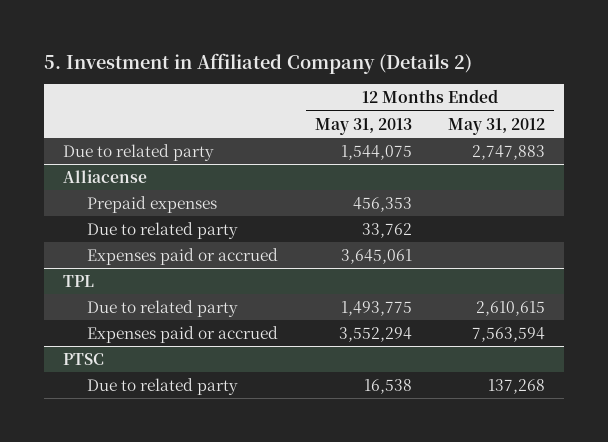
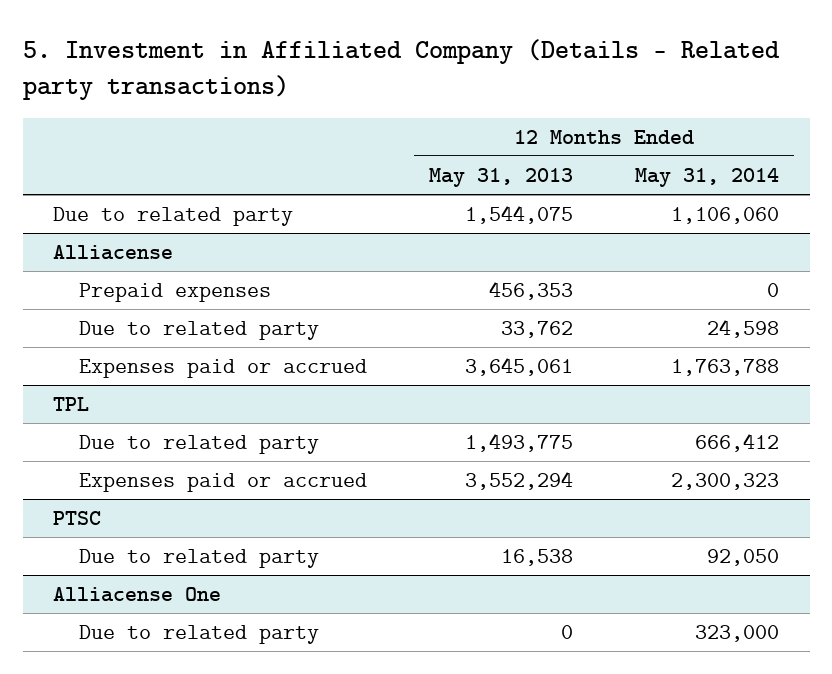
[44,52,473,74] 5. Investment in Affiliated Company (Details 2) -> [22,39,780,101] 5. Investment in Affiliated Company (Details - Related party transactions)
[448,117,546,135] May 31, 2012 -> none
none -> [634,167,779,187] May 31, 2014
none -> [53,587,222,603] Alliacense One
none -> [79,625,320,645] Due to related party

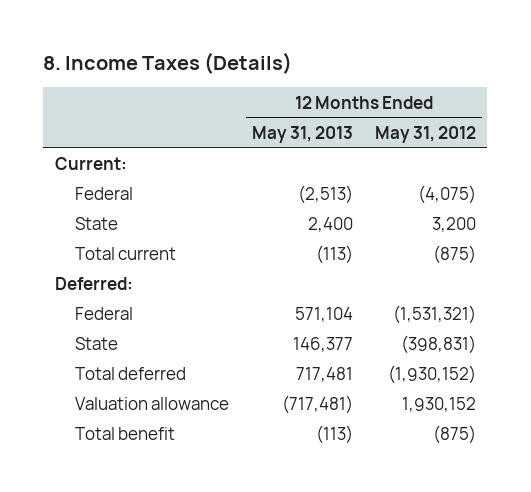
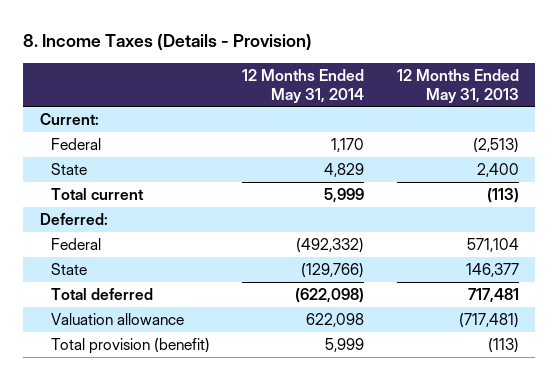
[43,52,293,75] 8. Income Taxes (Details) -> [23,34,313,51] 8. Income Taxes (Details - Provision)
[375,126,477,144] May 31, 2012 -> none
none -> [242,68,365,103] 12 Months Ended May 31, 2014
[75,427,176,441] Total benefit -> [51,338,211,355] Total provision (benefit)

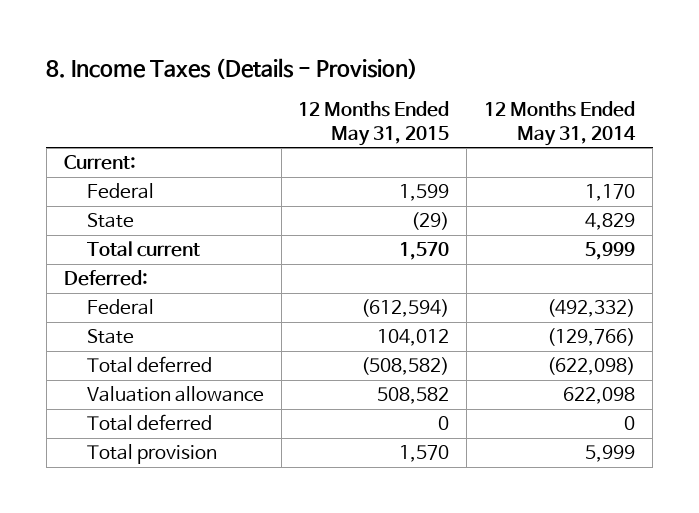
[396,68,519,103] 12 Months Ended May 31, 2013 -> none
none -> [298,101,450,146] 12 Months Ended May 31, 2015
none -> [86,414,212,432] Total deferred
[51,338,211,355] Total provision (benefit) -> [86,444,217,465] Total provision

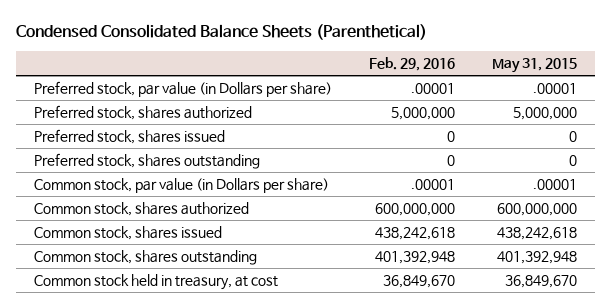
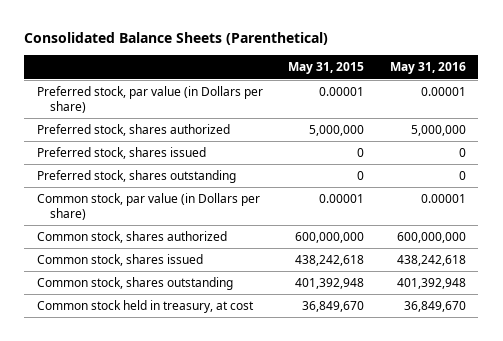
[15,24,427,41] Condensed Consolidated Balance Sheets (Parenthetical) -> [24,32,329,46] Consolidated Balance Sheets (Parenthetical)
[368,56,455,71] Feb. 29, 2016 -> none
none -> [389,62,466,75] May 31, 2016
[532,83,577,95] .00001 -> [319,87,365,97] 0.00001
[532,179,577,191] .00001 -> [319,194,365,204] 0.00001

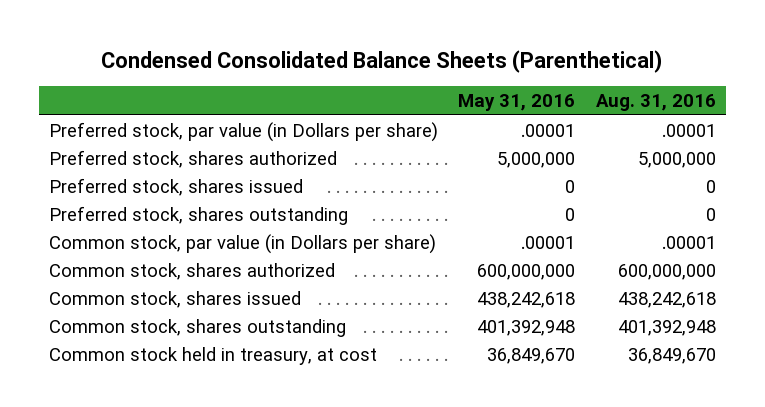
[24,32,329,46] Consolidated Balance Sheets (Parenthetical) -> [101,49,663,73] Condensed Consolidated Balance Sheets (Parenthetical)
[288,62,365,75] May 31, 2015 -> none
none -> [595,94,716,112] Aug. 31, 2016
[420,87,466,97] 0.00001 -> [521,123,576,137] .00001
[420,194,466,204] 0.00001 -> [521,235,576,249] .00001

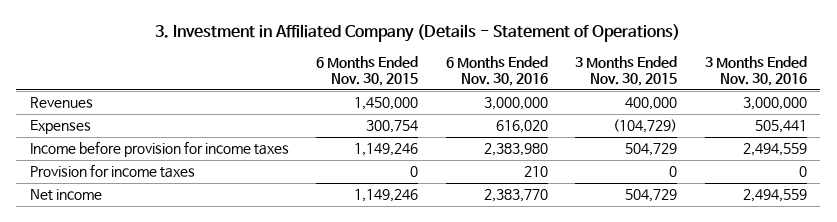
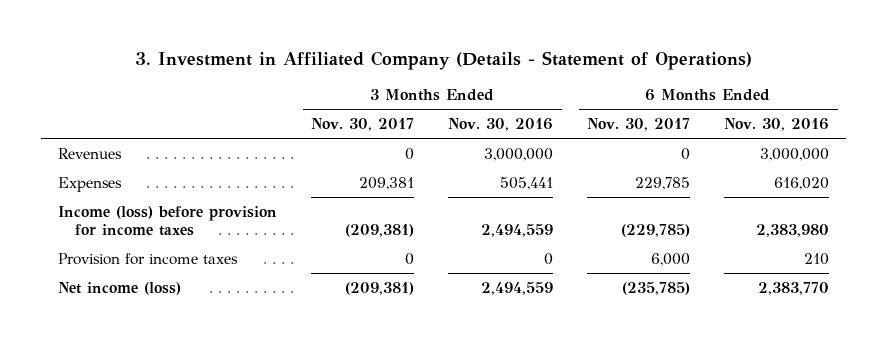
[316,56,419,87] 6 Months Ended Nov. 30, 2015 -> none
[575,56,678,87] 3 Months Ended Nov. 30, 2015 -> none
none -> [311,118,415,132] Nov. 30, 2017
none -> [587,118,691,132] Nov. 30, 2017
[29,141,289,158] Income before provision for income taxes -> [57,205,277,237] Income (loss) before provision for income taxes
[29,189,102,202] Net income -> [57,281,181,295] Net income (loss)

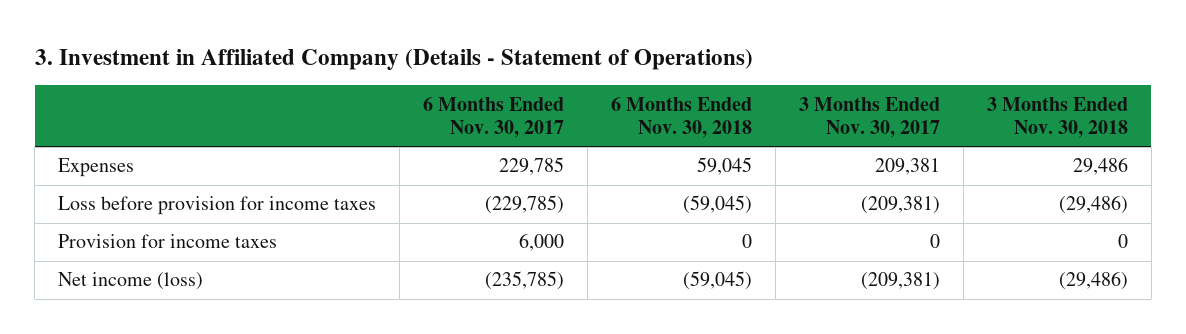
[448,118,554,132] Nov. 30, 2016 -> none
[724,118,830,132] Nov. 30, 2016 -> none
none -> [610,96,752,138] 6 Months Ended Nov. 30, 2018
none -> [986,96,1128,138] 3 Months Ended Nov. 30, 2018
[57,147,122,159] Revenues -> none
[57,205,277,237] Income (loss) before provision for income taxes -> [58,196,377,216] Loss before provision for income taxes

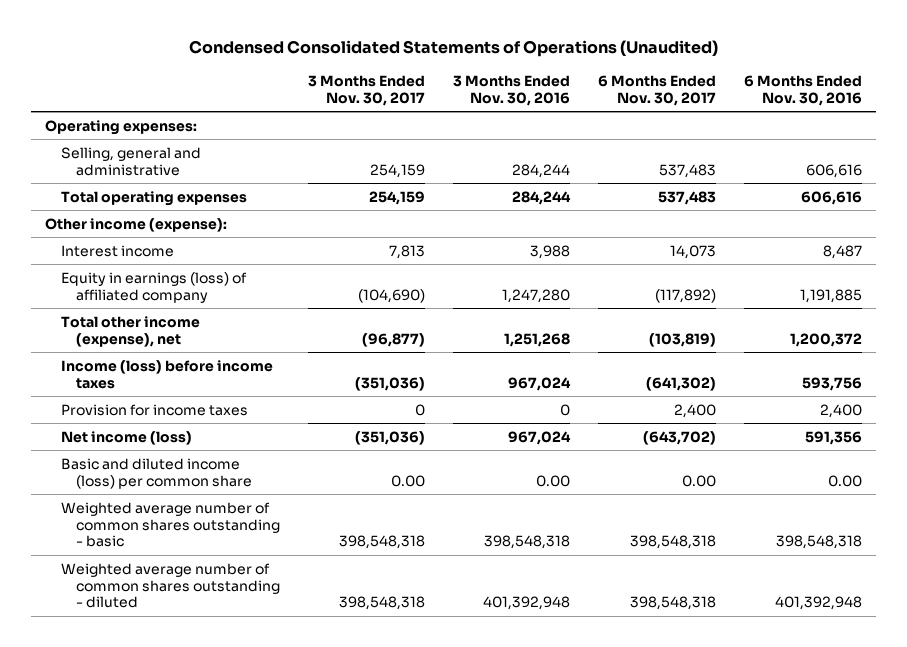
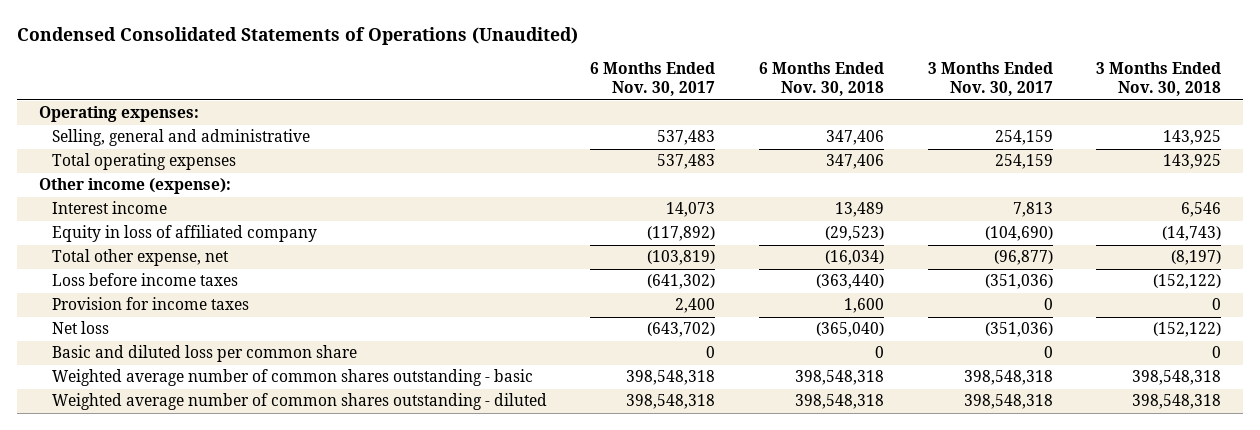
[453,74,571,106] 3 Months Ended Nov. 30, 2016 -> none
[743,74,862,106] 6 Months Ended Nov. 30, 2016 -> none
none -> [758,61,884,97] 6 Months Ended Nov. 30, 2018
none -> [1096,61,1222,97] 3 Months Ended Nov. 30, 2018
[60,271,247,303] Equity in earnings (loss) of affiliated company -> [51,225,317,243] Equity in loss of affiliated company
[60,315,200,347] Total other income (expense), net -> [51,249,229,267] Total other expense, net
[60,359,273,389] Income (loss) before income taxes -> [51,273,238,287] Loss before income taxes
[60,430,192,445] Net income (loss) -> [51,321,109,335] Net loss
[60,457,253,489] Basic and diluted income (loss) per common share -> [51,345,357,363] Basic and diluted loss per common share
[391,474,426,487] 0.00 -> [1043,346,1053,359] 0
[682,474,717,487] 0.00 -> [706,346,716,359] 0

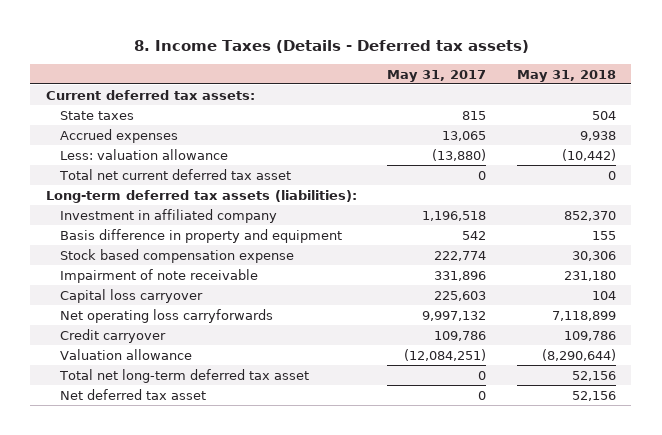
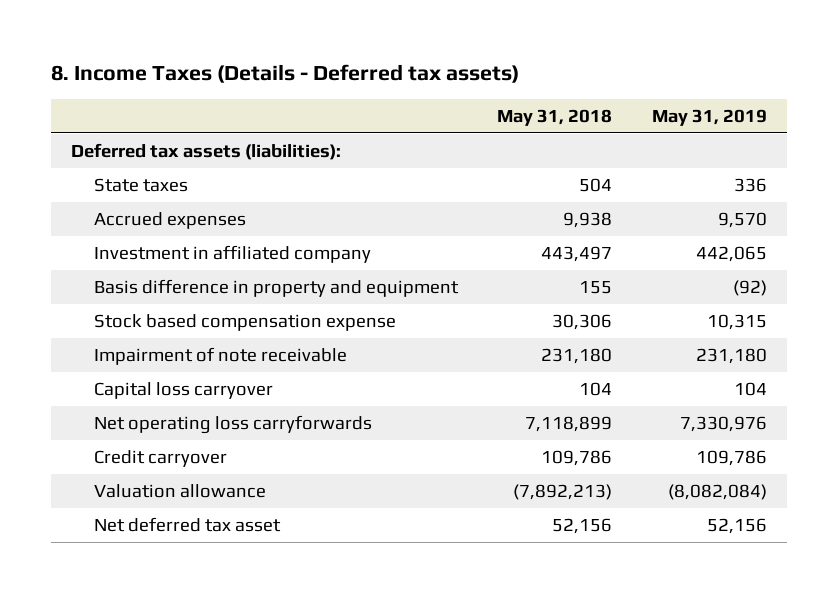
[387,69,487,82] May 31, 2017 -> none
none -> [651,108,767,126] May 31, 2019
[45,89,255,100] Current deferred tax assets: -> [70,143,341,161] Deferred tax assets (liabilities):
[60,148,229,160] Less: valuation allowance -> none
[59,168,292,180] Total net current deferred tax asset -> none
[45,189,357,203] Long-term deferred tax assets (liabilities): -> none
[564,210,617,221] 852,370 -> [541,246,613,263] 443,497
[59,368,310,383] Total net long-term deferred tax asset -> none
[542,348,617,361] (8,290,644) -> [513,484,613,501] (7,892,213)

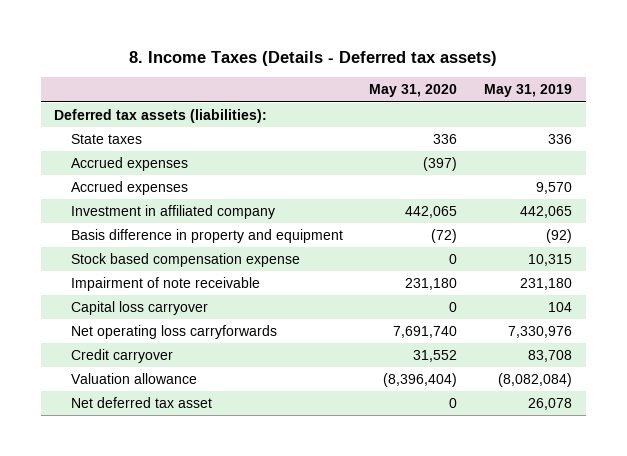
[497,108,613,126] May 31, 2018 -> none
none -> [369,84,458,98] May 31, 2020
none -> [70,157,188,172] Accrued expenses
[695,450,767,467] 109,786 -> [528,350,573,363] 83,708
[706,518,767,535] 52,156 -> [528,398,573,411] 26,078

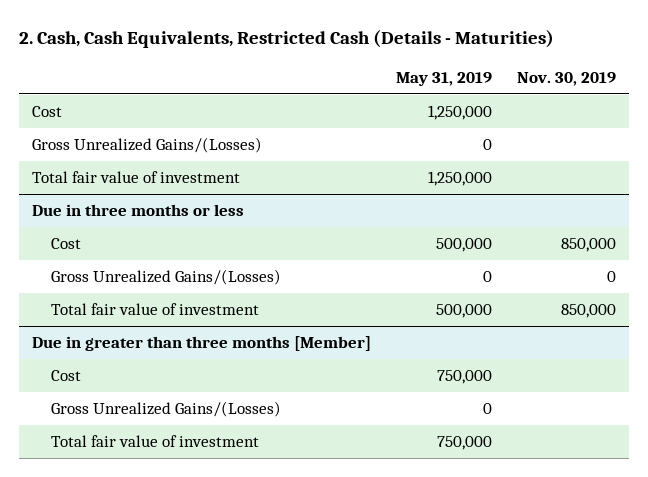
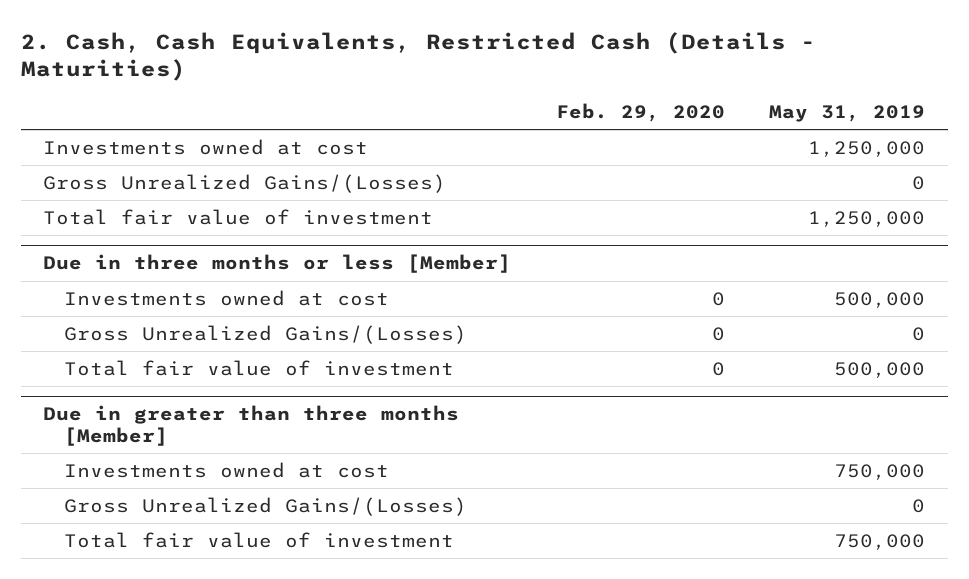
[517,71,617,86] Nov. 30, 2019 -> none
none -> [555,102,725,122] Feb. 29, 2020
[31,106,62,118] Cost -> [43,138,369,155] Investments owned at cost
[31,204,244,217] Due in three months or less -> [43,254,512,274] Due in three months or less [Member]
[50,238,81,250] Cost -> [63,289,389,306] Investments owned at cost
[50,370,81,382] Cost -> [63,461,389,478] Investments owned at cost

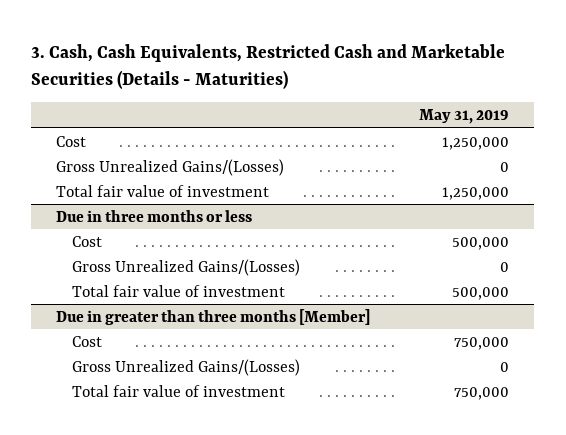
[20,31,816,82] 2. Cash, Cash Equivalents, Restricted Cash (Details - Maturities) -> [31,44,506,89] 3. Cash, Cash Equivalents, Restricted Cash and Marketable Securities (Details - Maturities)
[555,102,725,122] Feb. 29, 2020 -> none
[43,138,369,155] Investments owned at cost -> [56,135,87,147] Cost
[43,254,512,274] Due in three months or less [Member] -> [56,209,253,222] Due in three months or less
[63,289,389,306] Investments owned at cost -> [71,235,102,247] Cost
[63,461,389,478] Investments owned at cost -> [71,335,102,347] Cost

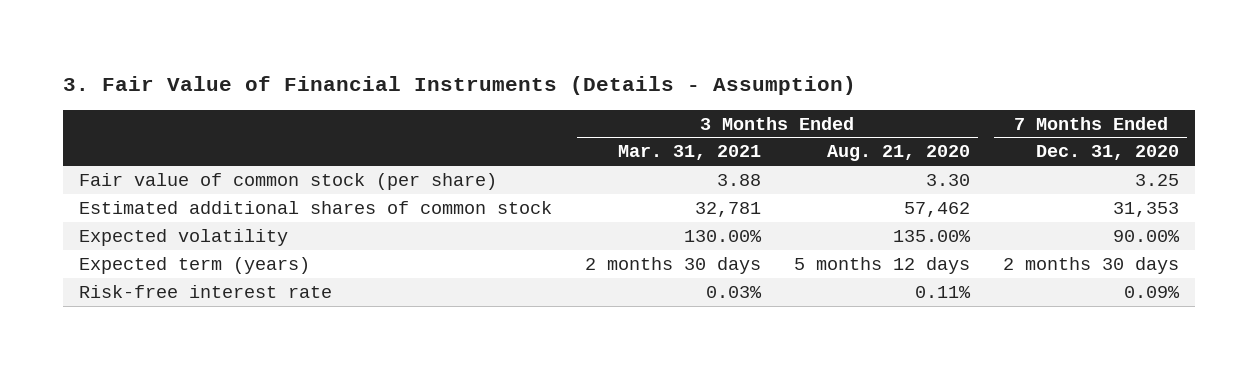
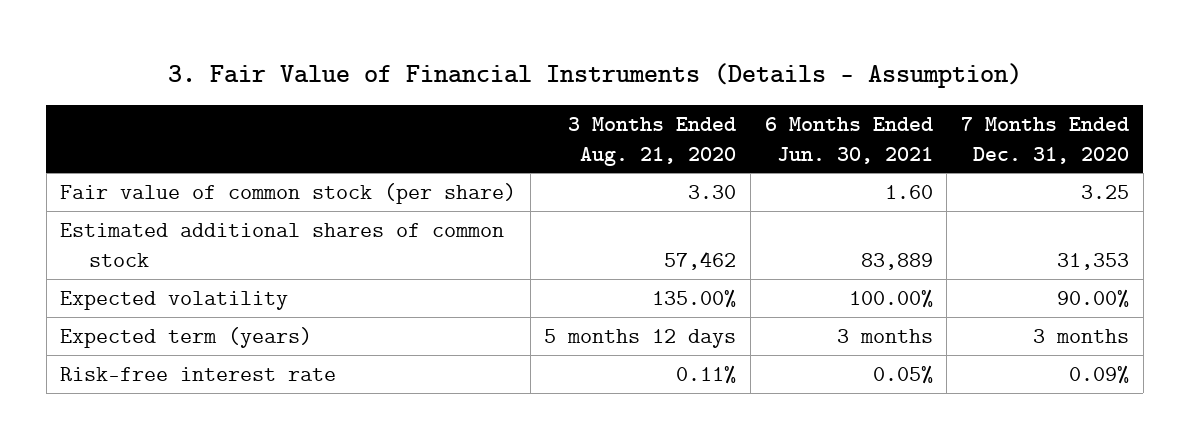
[618,145,762,161] Mar. 31, 2021 -> none
none -> [764,116,933,164] 6 Months Ended Jun. 30, 2021
[1002,257,1179,275] 2 months 30 days -> [1032,328,1129,343] 3 months

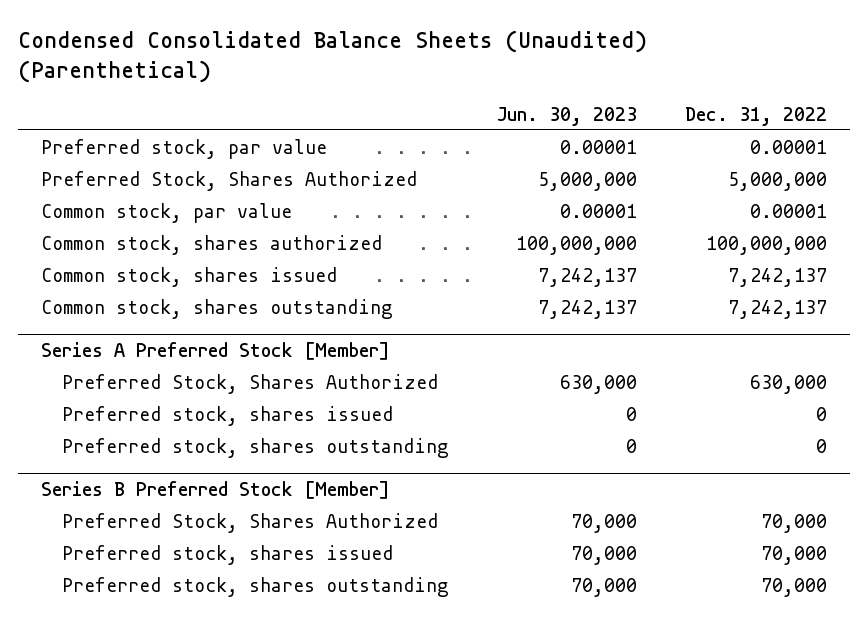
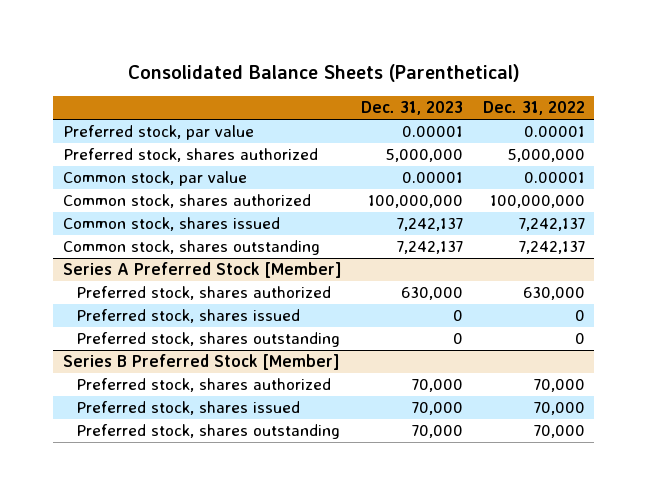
[17,30,647,84] Condensed Consolidated Balance Sheets (Unaudited) (Parenthetical) -> [127,64,520,83] Consolidated Balance Sheets (Parenthetical)
[496,106,637,126] Jun. 30, 2023 -> none
none -> [361,101,464,116] Dec. 31, 2023
[41,170,418,191] Preferred Stock, Shares Authorized -> [62,148,318,163] Preferred stock, shares authorized
[62,373,439,394] Preferred Stock, Shares Authorized -> [75,286,331,301] Preferred stock, shares authorized
[62,512,439,533] Preferred Stock, Shares Authorized -> [75,378,331,393] Preferred stock, shares authorized

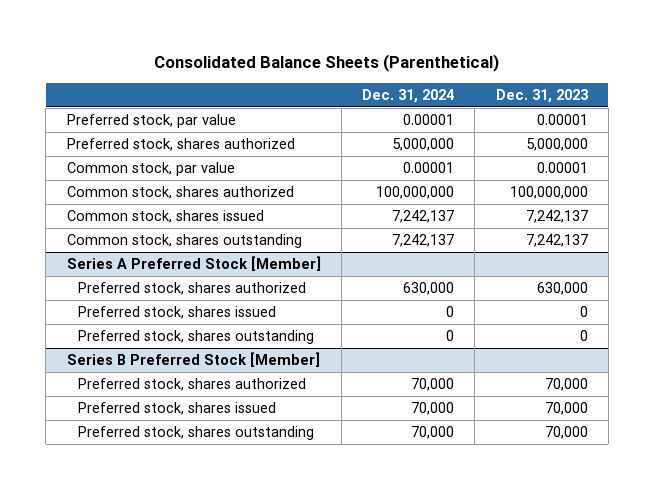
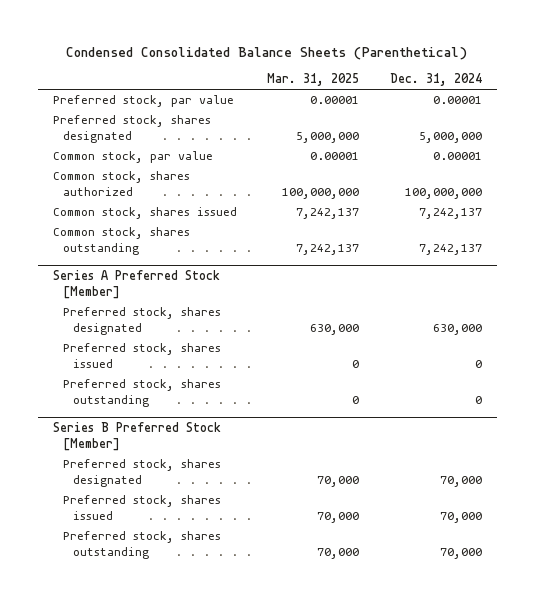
[154,54,500,73] Consolidated Balance Sheets (Parenthetical) -> [66,46,468,60] Condensed Consolidated Balance Sheets (Parenthetical)
[495,89,588,104] Dec. 31, 2023 -> none
none -> [267,73,360,87] Mar. 31, 2025
[66,138,295,152] Preferred stock, shares authorized -> [52,115,211,144] Preferred stock, shares designated
[78,282,307,296] Preferred stock, shares authorized -> [63,307,222,336] Preferred stock, shares designated
[78,378,307,392] Preferred stock, shares authorized -> [63,459,222,488] Preferred stock, shares designated

